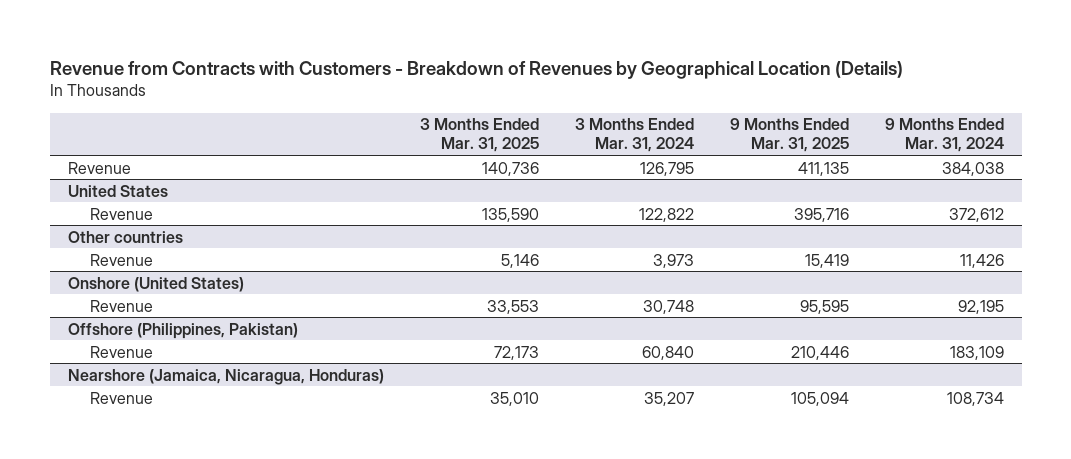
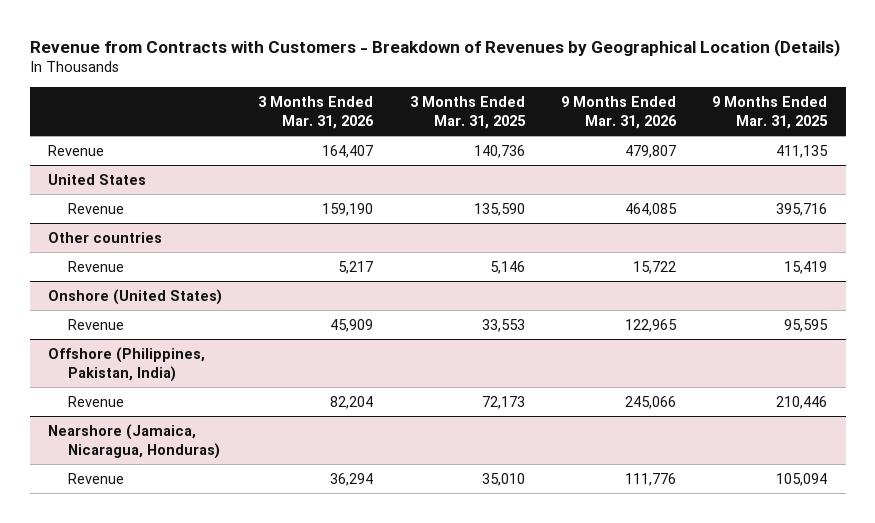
[574,118,694,153] 3 Months Ended Mar. 31, 2024 -> none
[884,118,1004,153] 9 Months Ended Mar. 31, 2024 -> none
none -> [258,95,375,129] 3 Months Ended Mar. 31, 2026
none -> [561,95,678,129] 9 Months Ended Mar. 31, 2026
[67,322,298,339] Offshore (Philippines, Pakistan) -> [47,346,205,382] Offshore (Philippines, Pakistan, India)

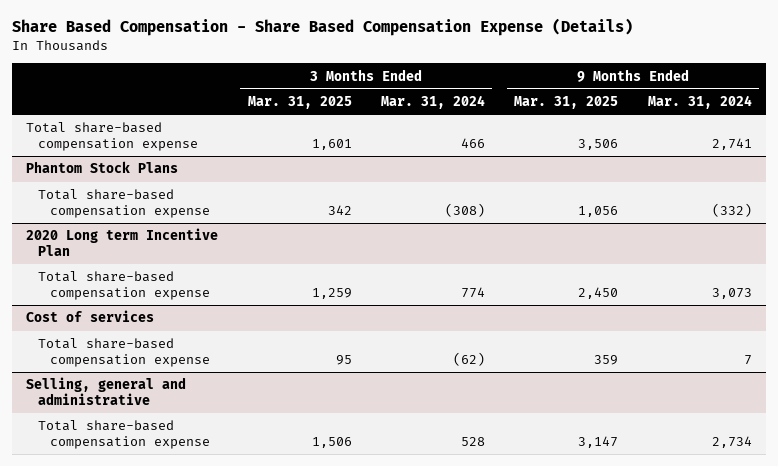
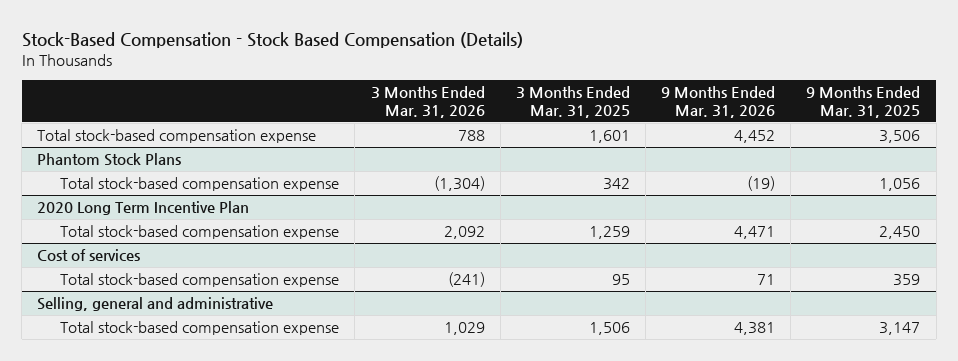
[11,18,633,37] Share Based Compensation - Share Based Compensation Expense (Details) -> [21,32,523,49] Stock-Based Compensation - Stock Based Compensation (Details)
[381,95,486,110] Mar. 31, 2024 -> none
[647,95,752,110] Mar. 31, 2024 -> none
none -> [370,86,485,119] 3 Months Ended Mar. 31, 2026
none -> [661,86,776,119] 9 Months Ended Mar. 31, 2026
[26,122,199,151] Total share-based compensation expense -> [37,129,317,144] Total stock-based compensation expense
[38,189,211,218] Total share-based compensation expense -> [60,177,340,192] Total stock-based compensation expense
[26,228,219,256] 2020 Long term Incentive Plan -> [37,201,250,216] 2020 Long Term Incentive Plan
[38,271,211,300] Total share-based compensation expense -> [60,225,340,240] Total stock-based compensation expense
[38,338,211,367] Total share-based compensation expense -> [60,273,340,288] Total stock-based compensation expense
[38,420,211,449] Total share-based compensation expense -> [60,321,340,336] Total stock-based compensation expense

